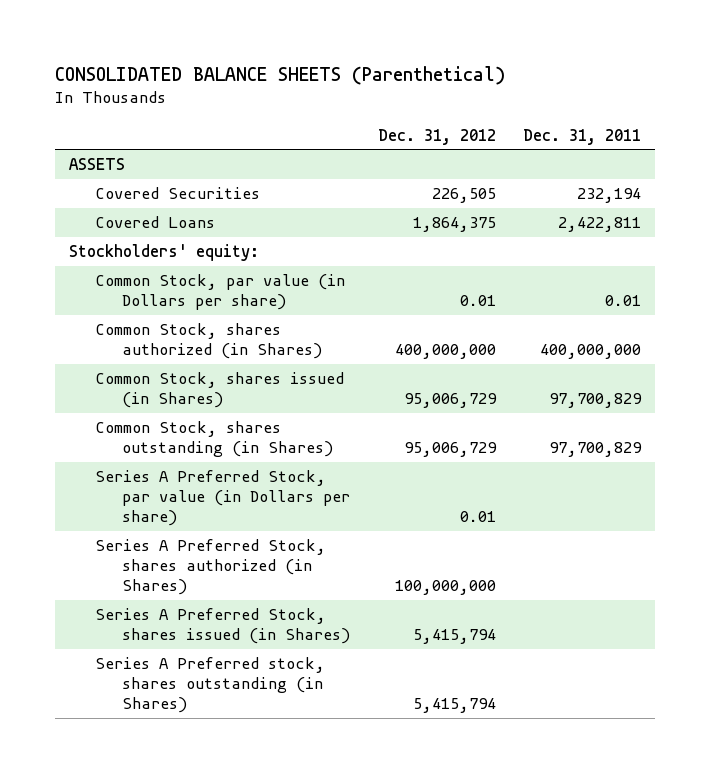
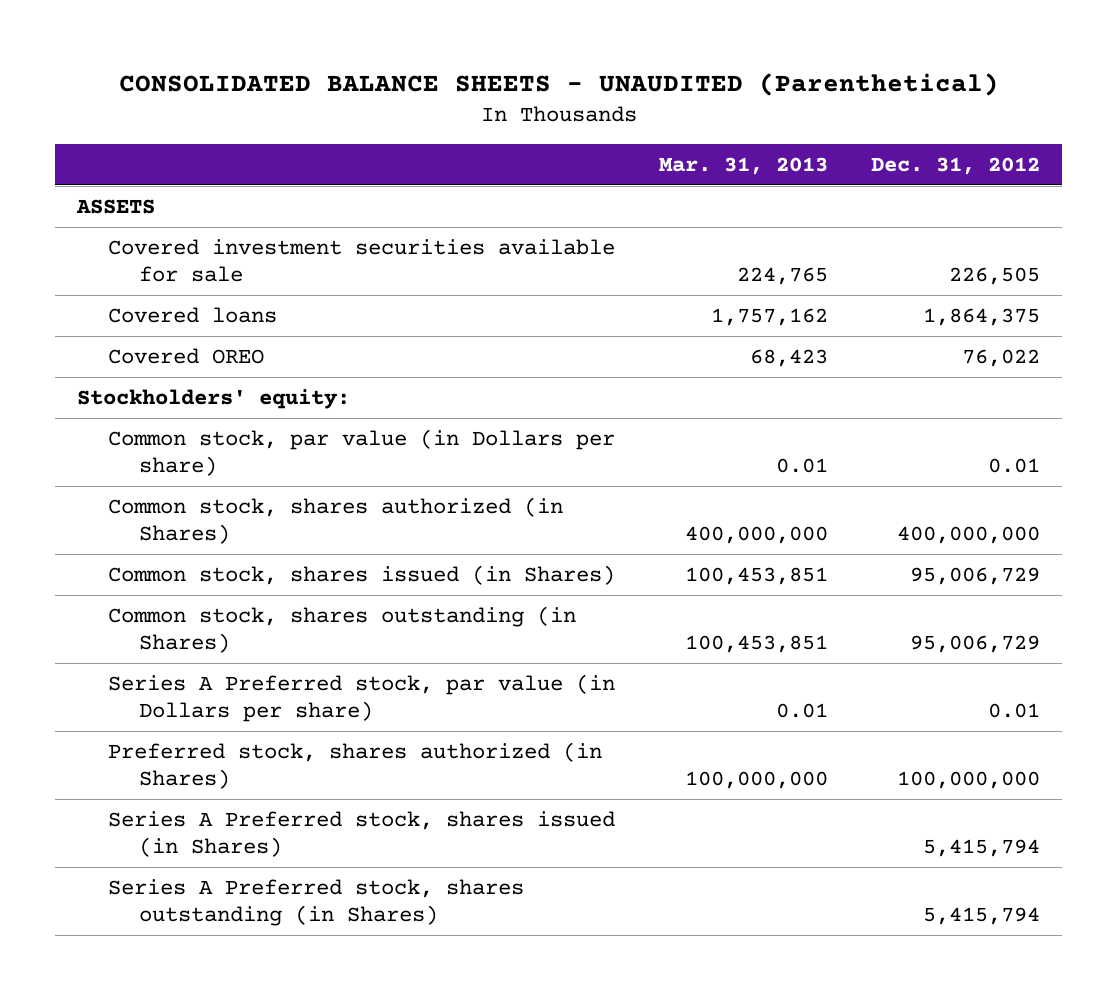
[54,65,505,85] CONSOLIDATED BALANCE SHEETS (Parenthetical) -> [118,72,999,96] CONSOLIDATED BALANCE SHEETS - UNAUDITED (Parenthetical)
[523,128,642,145] Dec. 31, 2011 -> none
none -> [658,156,828,175] Mar. 31, 2013
[95,187,261,200] Covered Securities -> [108,238,616,283] Covered investment securities available for sale
[95,216,216,229] Covered Loans -> [108,306,278,323] Covered loans
none -> [108,347,265,364] Covered OREO
[95,274,346,311] Common Stock, par value (in Dollars per share) -> [108,428,616,477] Common stock, par value (in Dollars per share)
[95,323,322,360] Common Stock, shares authorized (in Shares) -> [108,496,564,545] Common stock, shares authorized (in Shares)
[95,372,345,409] Common Stock, shares issued (in Shares) -> [108,564,616,585] Common stock, shares issued (in Shares)
[95,421,333,458] Common Stock, shares outstanding (in Shares) -> [108,605,577,654] Common stock, shares outstanding (in Shares)
[95,470,350,526] Series A Preferred Stock, par value (in Dollars per share) -> [108,673,616,723] Series A Preferred stock, par value (in Dollars per share)
[95,539,327,595] Series A Preferred Stock, shares authorized (in Shares) -> [108,741,603,790] Preferred stock, shares authorized (in Shares)
[95,608,350,645] Series A Preferred Stock, shares issued (in Shares) -> [108,810,616,858] Series A Preferred stock, shares issued (in Shares)

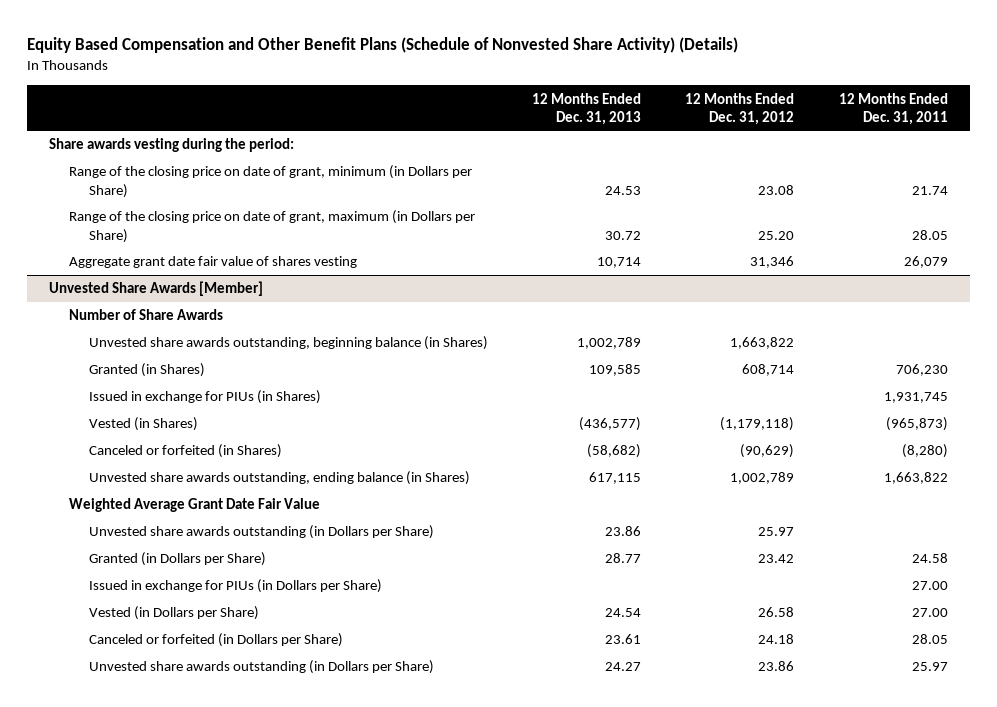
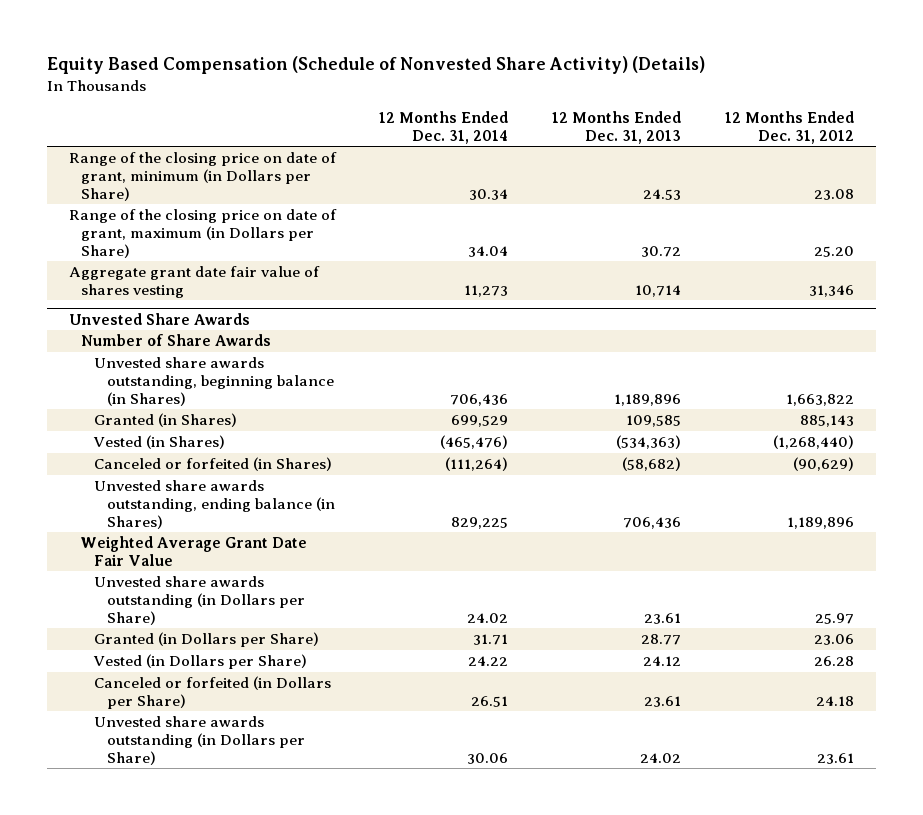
[27,37,739,54] Equity Based Compensation and Other Benefit Plans (Schedule of Nonvested Share Activity) (Details) -> [46,56,705,75] Equity Based Compensation (Schedule of Nonvested Share Activity) (Details)
[838,92,948,125] 12 Months Ended Dec. 31, 2011 -> none
none -> [379,110,509,144] 12 Months Ended Dec. 31, 2014
[49,138,295,153] Share awards vesting during the period: -> none
[49,281,264,297] Unvested Share Awards [Member] -> [68,312,250,325] Unvested Share Awards
[88,390,321,405] Issued in exchange for PIUs (in Shares) -> none
[577,337,642,350] 1,002,789 -> [614,393,682,406] 1,189,896
[742,364,795,377] 608,714 -> [800,415,855,428] 885,143
[579,417,642,432] (436,577) -> [616,435,682,450] (534,363)
[720,417,795,432] (1,179,118) -> [773,435,855,450] (1,268,440)
[589,472,642,485] 617,115 -> [623,516,682,529] 706,436
[730,472,795,485] 1,002,789 -> [787,516,855,529] 1,189,896
[88,579,382,594] Issued in exchange for PIUs (in Dollars per Share) -> none
[605,526,642,537] 23.86 -> [644,612,682,624] 23.61
[758,554,795,564] 23.42 -> [814,634,855,646] 23.06
[605,608,642,618] 24.54 -> [643,656,682,667] 24.12
[758,607,795,618] 26.58 -> [814,656,855,667] 26.28
[605,662,642,672] 24.27 -> [640,752,682,763] 24.02
[758,661,795,672] 23.86 -> [817,752,855,764] 23.61

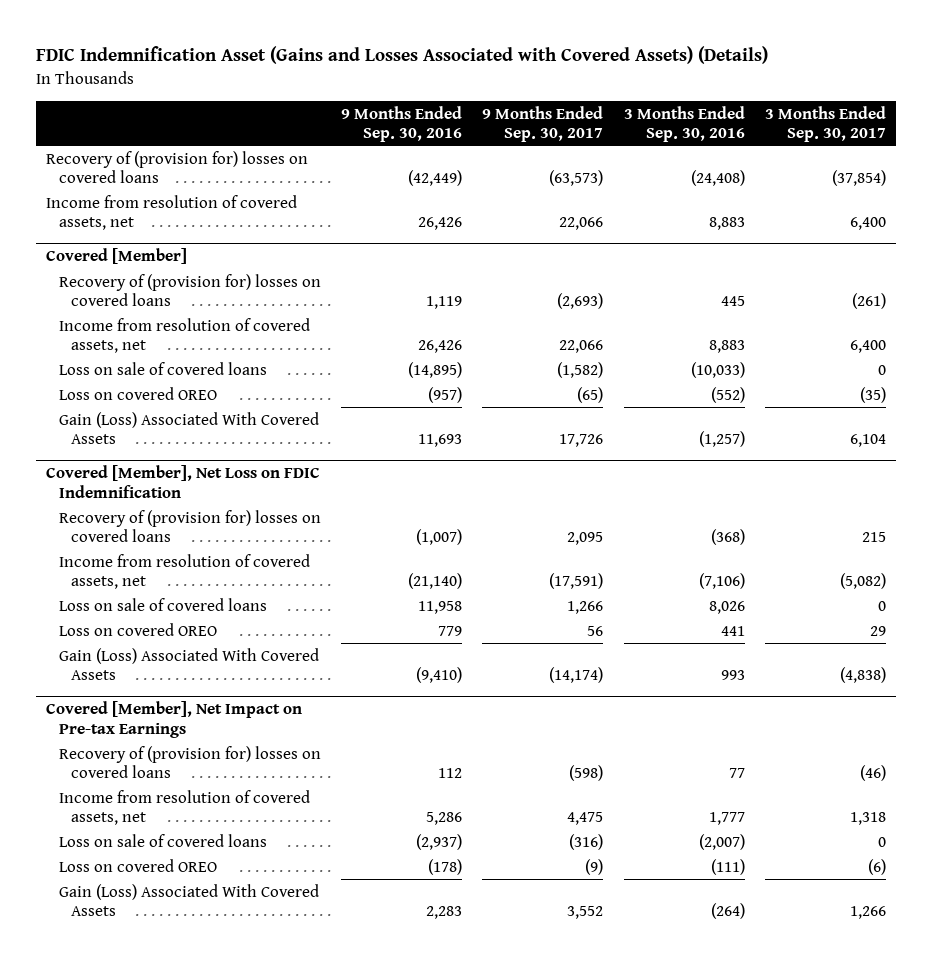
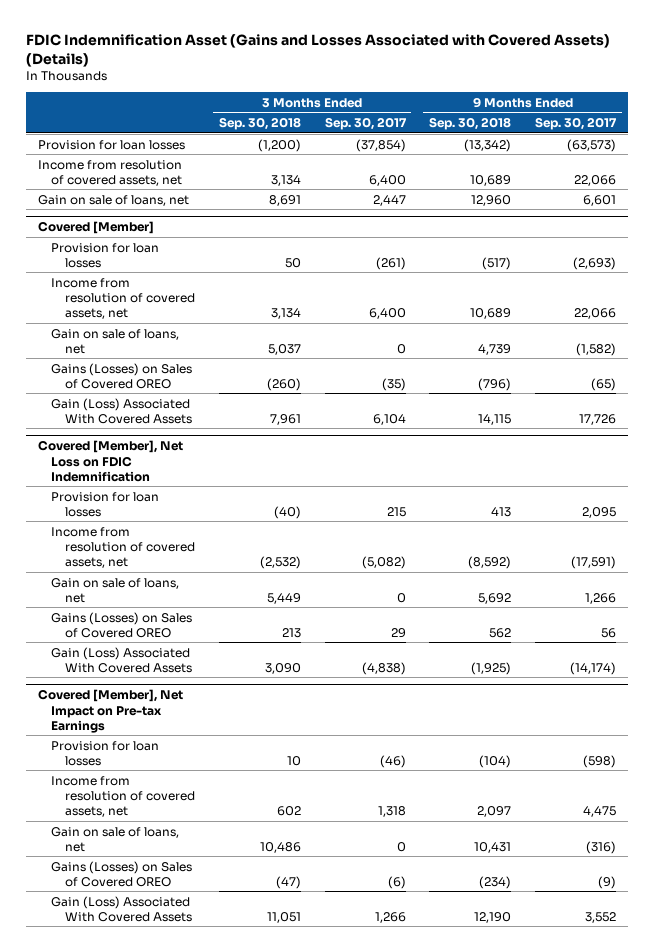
[340,105,462,142] 9 Months Ended Sep. 30, 2016 -> none
[623,105,745,142] 3 Months Ended Sep. 30, 2016 -> none
none -> [218,117,301,131] Sep. 30, 2018
none -> [429,117,512,131] Sep. 30, 2018
[45,150,308,184] Recovery of (provision for) losses on covered loans -> [37,139,185,150] Provision for loan losses
none -> [37,194,189,206] Gain on sale of loans, net
[58,273,321,307] Recovery of (provision for) losses on covered loans -> [51,242,160,268] Provision for loan losses
[58,361,267,375] Loss on sale of covered loans -> [51,328,180,354] Gain on sale of loans, net
[58,386,217,400] Loss on covered OREO -> [51,362,193,389] Gains (Losses) on Sales of Covered OREO
[58,509,321,543] Recovery of (provision for) losses on covered loans -> [51,491,160,517] Provision for loan losses
[58,597,267,611] Loss on sale of covered loans -> [51,577,180,603] Gain on sale of loans, net
[58,622,217,636] Loss on covered OREO -> [51,611,193,638] Gains (Losses) on Sales of Covered OREO
[58,745,321,779] Recovery of (provision for) losses on covered loans -> [51,740,160,766] Provision for loan losses
[58,833,267,847] Loss on sale of covered loans -> [51,826,180,852] Gain on sale of loans, net
[58,858,217,872] Loss on covered OREO -> [51,860,193,887] Gains (Losses) on Sales of Covered OREO

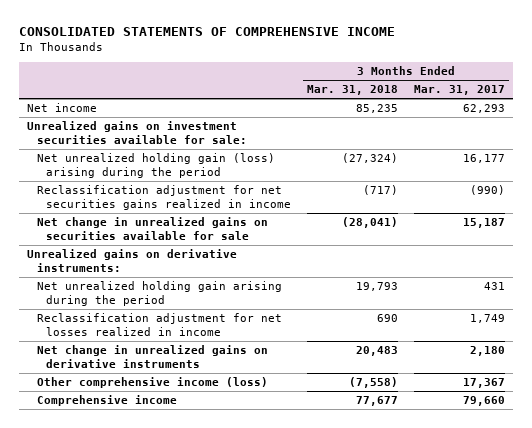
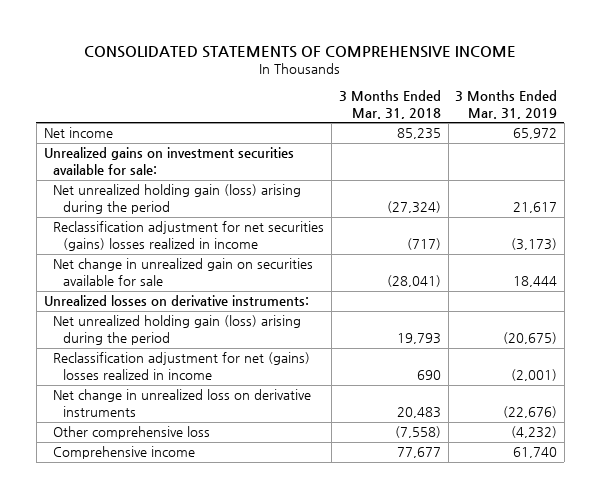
[414,85,506,96] Mar. 31, 2017 -> none
none -> [455,90,558,119] 3 Months Ended Mar. 31, 2019
[36,185,292,210] Reclassification adjustment for net securities gains realized in income -> [53,221,325,251] Reclassification adjustment for net securities (gains) losses realized in income
[36,217,268,240] Net change in unrealized gains on securities available for sale -> [53,258,314,286] Net change in unrealized gain on securities available for sale
[26,249,237,272] Unrealized gains on derivative instruments: -> [43,295,309,307] Unrealized losses on derivative instruments:
[36,281,282,306] Net unrealized holding gain arising during the period -> [53,315,302,345] Net unrealized holding gain (loss) arising during the period
[36,313,282,336] Reclassification adjustment for net losses realized in income -> [53,352,311,380] Reclassification adjustment for net (gains) losses realized in income
[36,345,268,368] Net change in unrealized gains on derivative instruments -> [53,389,312,417] Net change in unrealized loss on derivative instruments
[36,377,268,389] Other comprehensive income (loss) -> [53,426,211,440] Other comprehensive loss

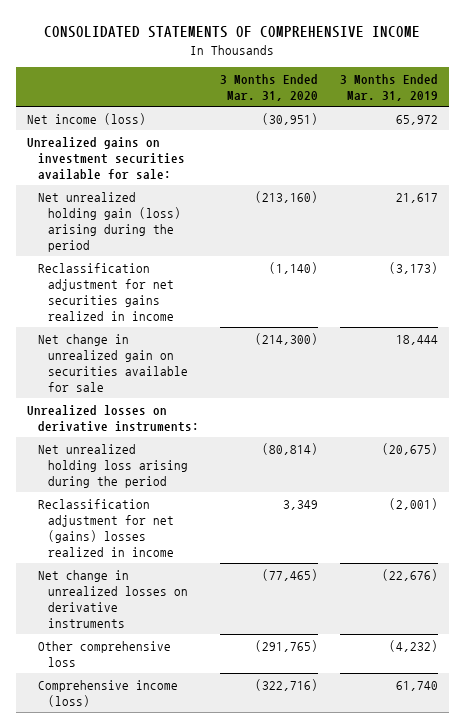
[338,90,441,119] 3 Months Ended Mar. 31, 2018 -> none
none -> [220,73,319,101] 3 Months Ended Mar. 31, 2020
[43,127,113,139] Net income -> [26,112,146,125] Net income (loss)
[53,221,325,251] Reclassification adjustment for net securities (gains) losses realized in income -> [37,262,175,321] Reclassification adjustment for net securities gains realized in income
[53,315,302,345] Net unrealized holding gain (loss) arising during the period -> [37,443,189,488] Net unrealized holding loss arising during the period
[53,389,312,417] Net change in unrealized loss on derivative instruments -> [37,569,189,628] Net change in unrealized losses on derivative instruments
[53,446,196,460] Comprehensive income -> [37,679,178,707] Comprehensive income (loss)

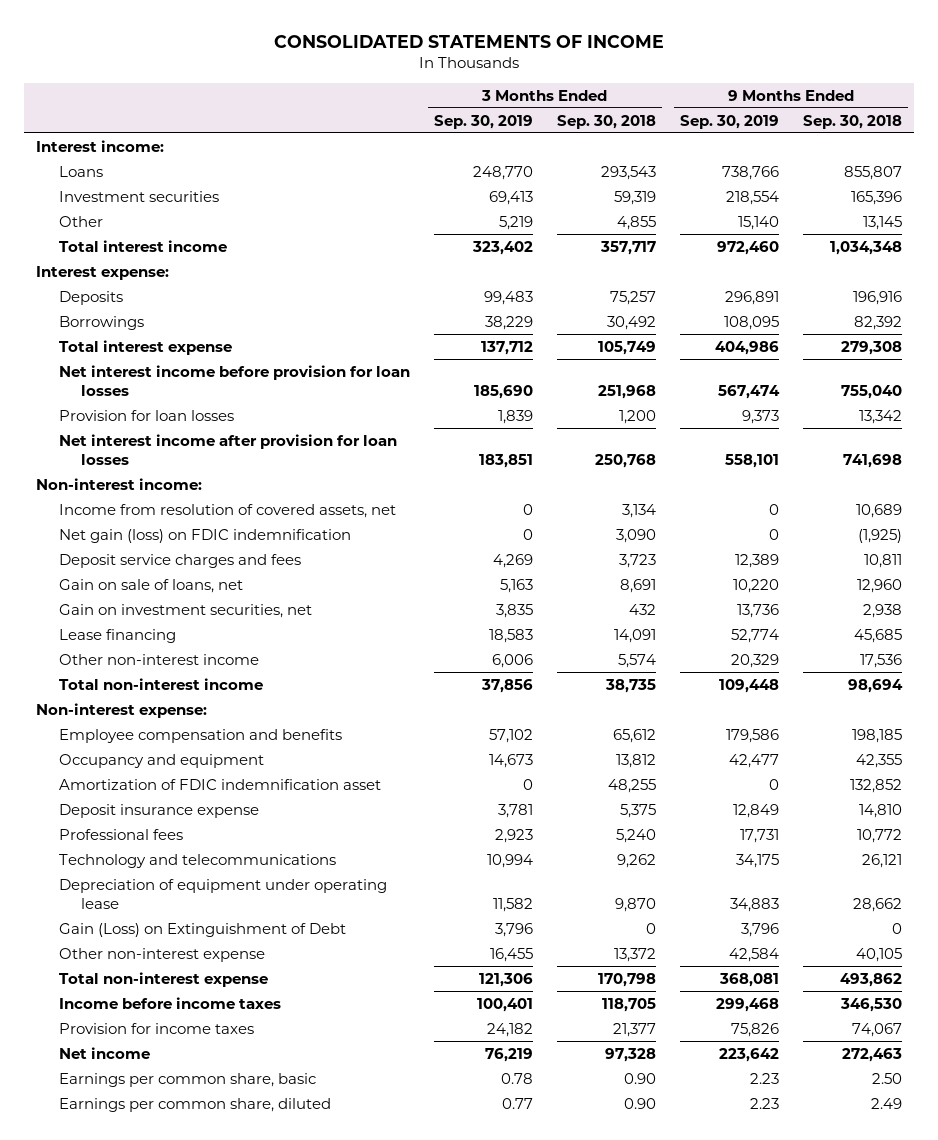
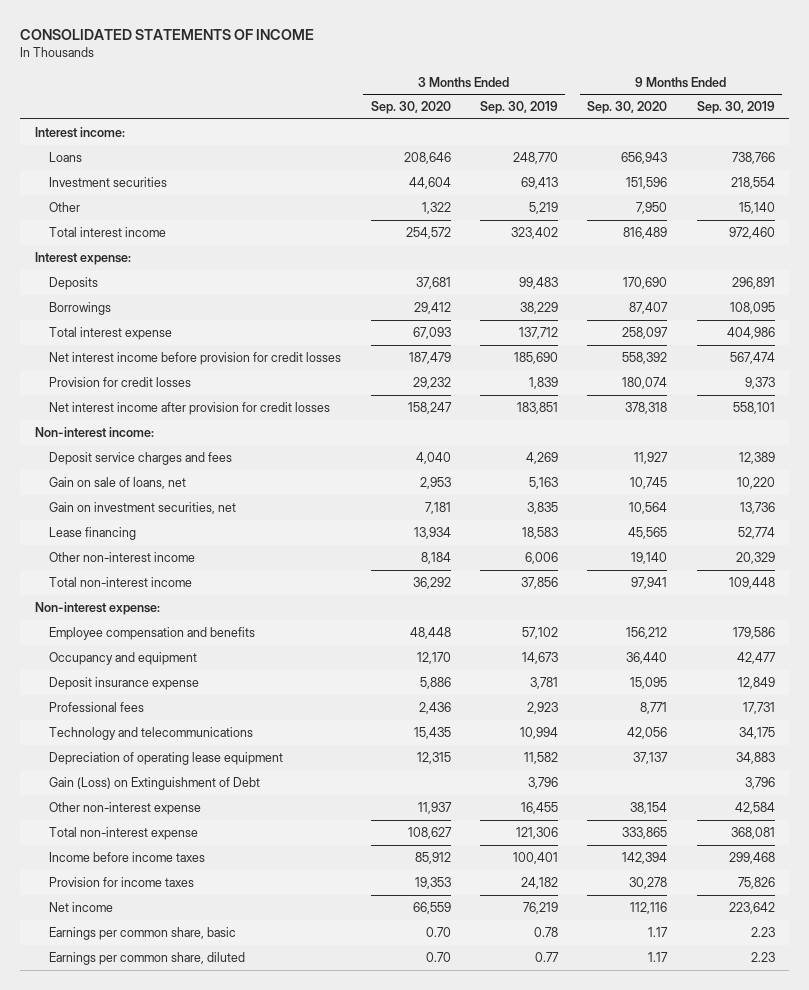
[556,114,656,129] Sep. 30, 2018 -> none
[802,114,902,129] Sep. 30, 2018 -> none
none -> [370,101,451,115] Sep. 30, 2020
none -> [587,101,668,115] Sep. 30, 2020
[58,364,410,397] Net interest income before provision for loan losses -> [49,351,342,365] Net interest income before provision for credit losses
[58,409,234,421] Provision for loan losses -> [49,376,192,387] Provision for credit losses
[58,433,397,466] Net interest income after provision for loan losses -> [49,401,331,415] Net interest income after provision for credit losses
[58,503,396,518] Income from resolution of covered assets, net -> none
[58,528,351,543] Net gain (loss) on FDIC indemnification -> none
[58,778,381,790] Amortization of FDIC indemnification asset -> none
[58,878,387,910] Depreciation of equipment under operating lease -> [49,751,284,765] Depreciation of operating lease equipment

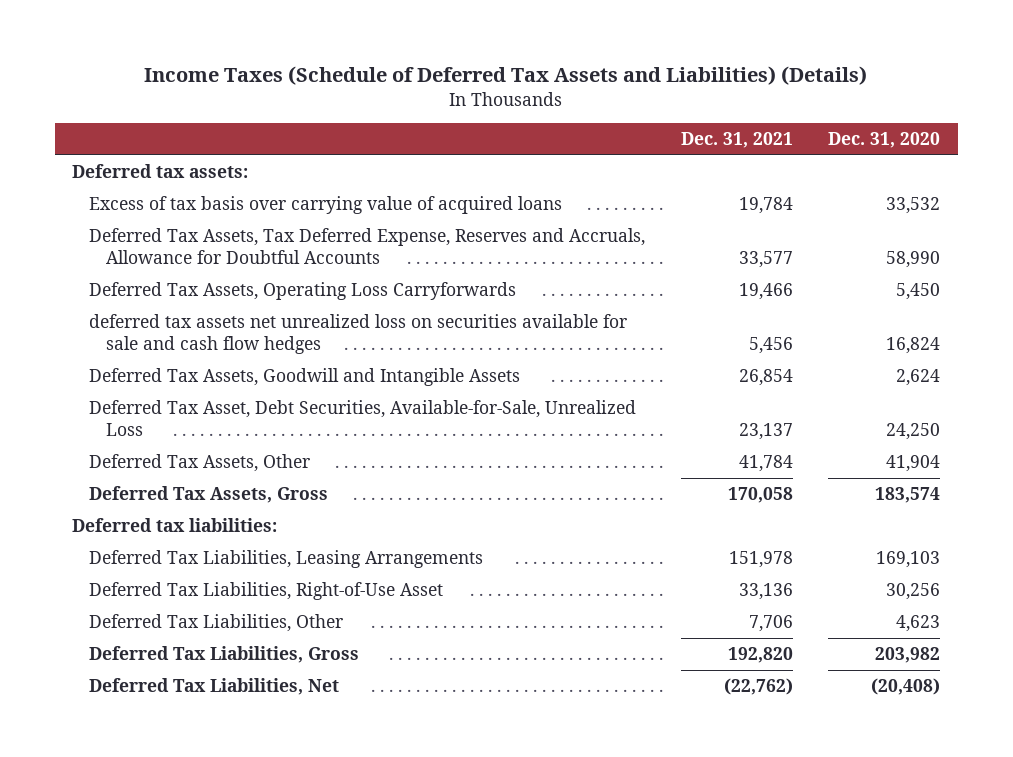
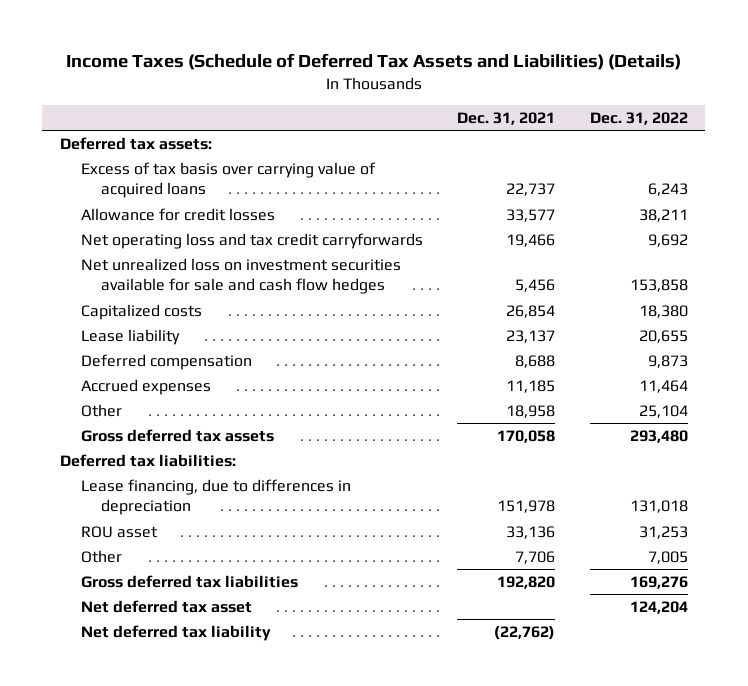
[828,132,941,149] Dec. 31, 2020 -> none
none -> [589,112,688,126] Dec. 31, 2022
[738,197,793,215] 19,784 -> [506,183,556,197] 22,737
[89,228,646,265] Deferred Tax Assets, Tax Deferred Expense, Reserves and Accruals, Allowance for Doubtful Accounts -> [80,207,275,221] Allowance for credit losses
[89,282,517,301] Deferred Tax Assets, Operating Loss Carryforwards -> [80,232,423,249] Net operating loss and tax credit carryforwards
[89,314,628,355] deferred tax assets net unrealized loss on securities available for sale and cash flow hedges -> [80,257,401,295] Net unrealized loss on investment securities available for sale and cash flow hedges
[89,368,521,387] Deferred Tax Assets, Goodwill and Intangible Assets -> [80,303,202,320] Capitalized costs
[89,400,637,437] Deferred Tax Asset, Debt Securities, Available-for-Sale, Unrealized Loss -> [80,328,180,345] Lease liability
none -> [80,353,252,370] Deferred compensation
none -> [80,378,211,395] Accrued expenses
[89,454,311,473] Deferred Tax Assets, Other -> [80,403,122,417] Other
[738,455,793,473] 41,784 -> [506,404,556,418] 18,958
[89,486,329,504] Deferred Tax Assets, Gross -> [80,428,274,442] Gross deferred tax assets
[89,550,484,569] Deferred Tax Liabilities, Leasing Arrangements -> [80,478,351,516] Lease financing, due to differences in depreciation
[89,582,444,601] Deferred Tax Liabilities, Right-of-Use Asset -> [80,525,158,538] ROU asset
[89,614,344,633] Deferred Tax Liabilities, Other -> [80,549,122,563] Other
[89,646,360,664] Deferred Tax Liabilities, Gross -> [80,574,298,588] Gross deferred tax liabilities
none -> [80,599,252,613] Net deferred tax asset
[89,678,340,696] Deferred Tax Liabilities, Net -> [80,624,271,641] Net deferred tax liability

